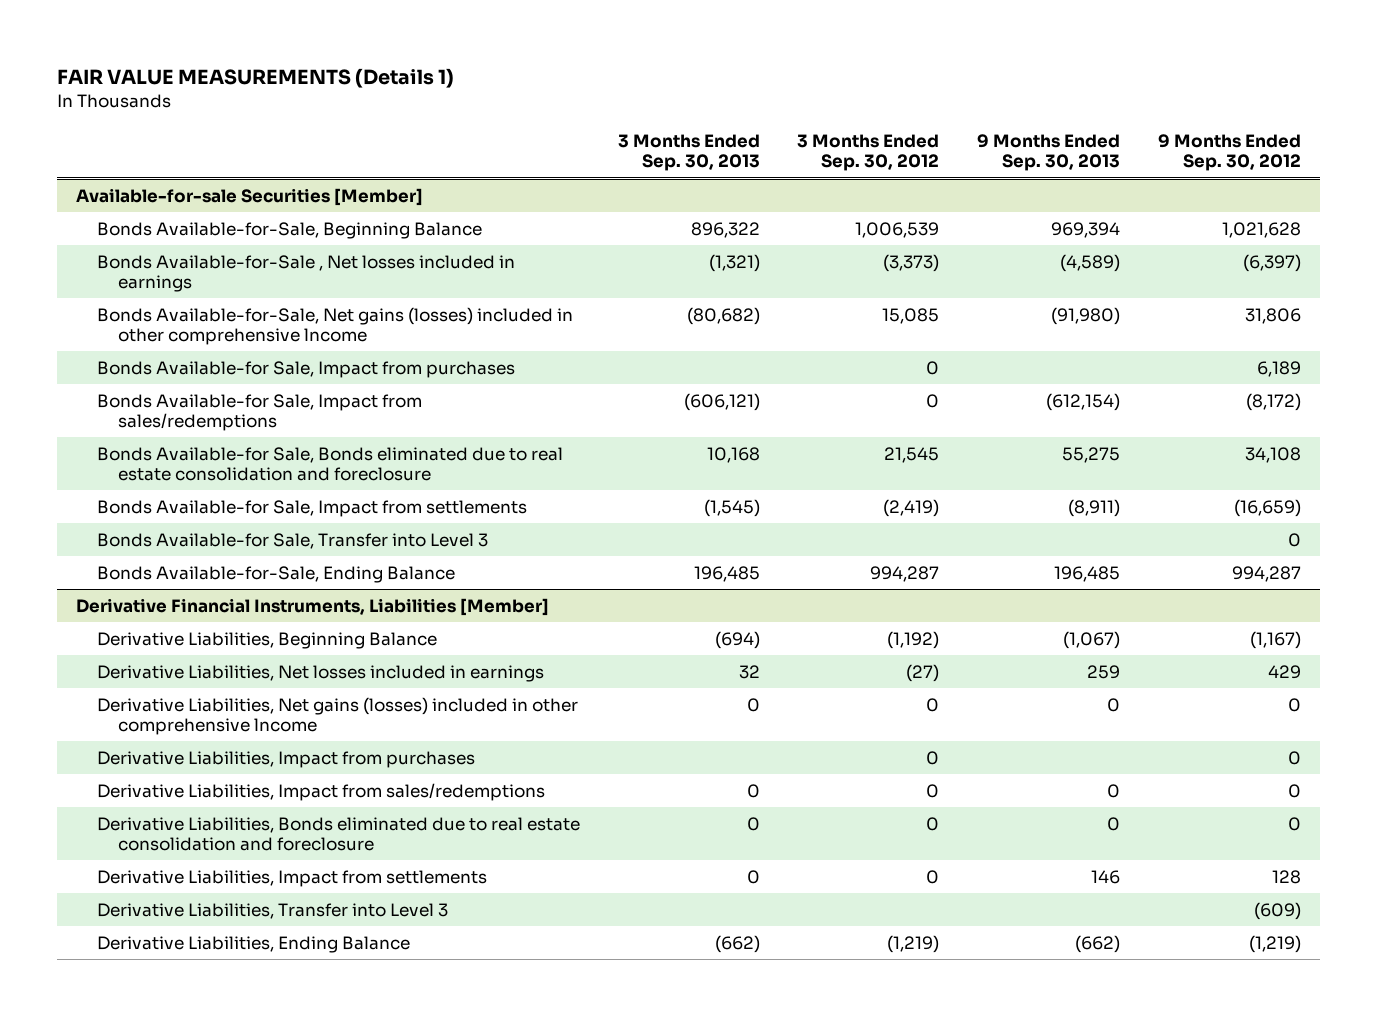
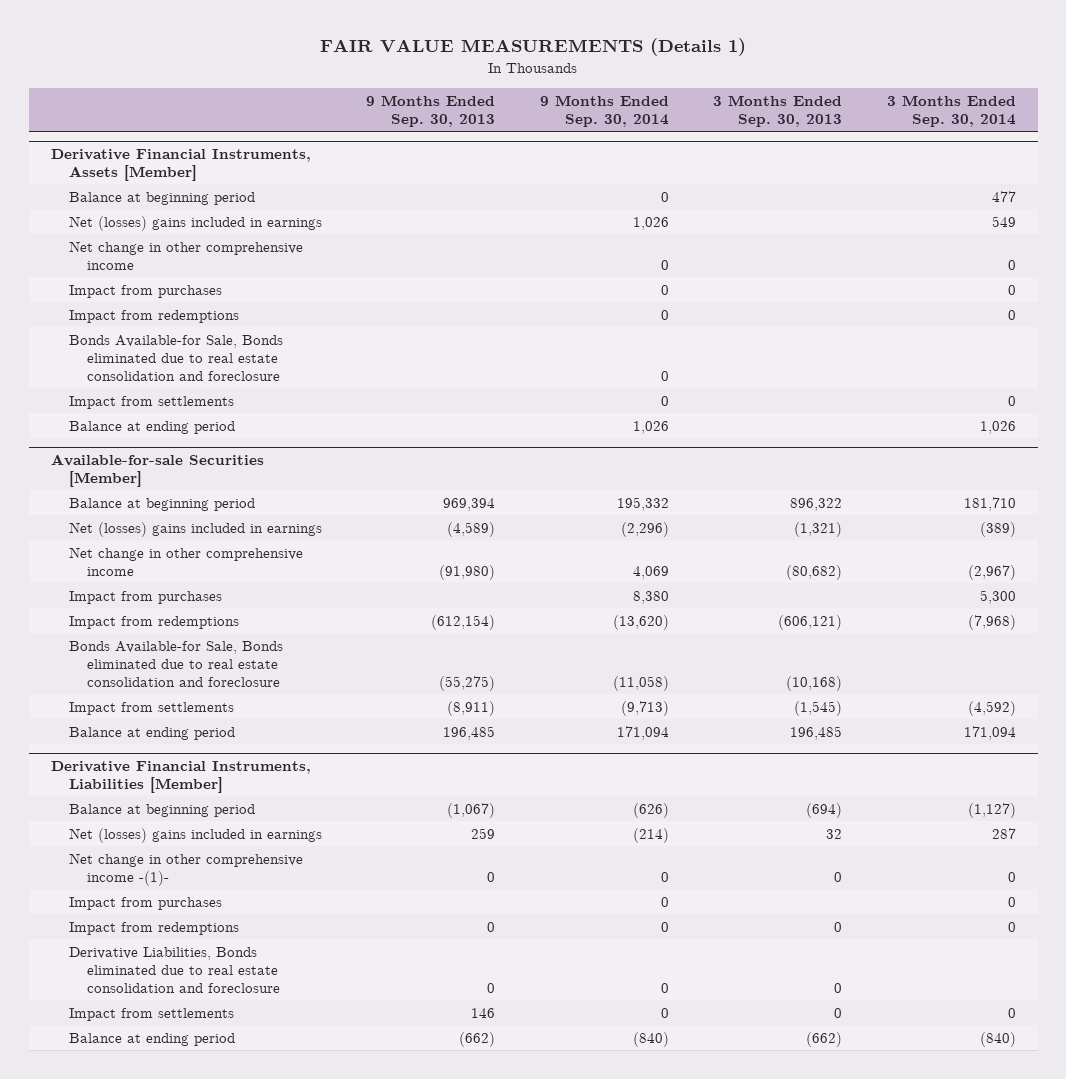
[797,134,940,172] 3 Months Ended Sep. 30, 2012 -> none
[1158,134,1302,172] 9 Months Ended Sep. 30, 2012 -> none
none -> [539,94,669,127] 9 Months Ended Sep. 30, 2014
none -> [886,94,1016,127] 3 Months Ended Sep. 30, 2014
none -> [50,148,311,181] Derivative Financial Instruments, Assets [Member]
none -> [68,191,255,205] Balance at beginning period
none -> [68,215,322,231] Net (losses) gains included in earnings
none -> [68,240,303,270] Net change in other comprehensive income
none -> [68,284,222,298] Impact from purchases
none -> [68,309,239,323] Impact from redemptions
none -> [68,334,283,381] Bonds Available-for Sale, Bonds eliminated due to real estate consolidation and foreclosure
none -> [68,395,234,409] Impact from settlements
none -> [68,420,235,434] Balance at ending period
[96,360,515,378] Bonds Available-for Sale, Impact from purchases -> none
[96,532,488,549] Bonds Available-for Sale, Transfer into Level 3 -> none
[96,221,482,239] Bonds Available-for-Sale, Beginning Balance -> [68,497,255,511] Balance at beginning period
[96,254,515,293] Bonds Available-for-Sale , Net losses included in earnings -> [68,521,322,537] Net (losses) gains included in earnings
[96,306,573,346] Bonds Available-for-Sale, Net gains (losses) included in other comprehensive lncome -> [68,546,303,576] Net change in other comprehensive income
none -> [68,590,222,604] Impact from purchases
[96,393,422,432] Bonds Available-for Sale, Impact from sales/redemptions -> [68,615,239,629] Impact from redemptions
[706,446,760,463] 10,168 -> [786,675,843,691] (10,168)
[1062,446,1121,463] 55,275 -> [439,675,496,691] (55,275)
[96,499,527,517] Bonds Available-for Sale, Impact from settlements -> [68,701,234,715] Impact from settlements
[96,565,455,583] Bonds Available-for-Sale, Ending Balance -> [68,726,235,740] Balance at ending period
[96,631,437,649] Derivative Liabilities, Beginning Balance -> [68,803,255,817] Balance at beginning period
[96,664,544,682] Derivative Liabilities, Net losses included in earnings -> [68,827,322,843] Net (losses) gains included in earnings
[96,696,578,736] Derivative Liabilities, Net gains (losses) included in other comprehensive lncome -> [68,852,303,886] Net change in other comprehensive income -(1)-
[96,750,475,768] Derivative Liabilities, Impact from purchases -> [68,896,222,910] Impact from purchases
[96,782,545,801] Derivative Liabilities, Impact from sales/redemptions -> [68,921,239,935] Impact from redemptions
[96,902,448,919] Derivative Liabilities, Transfer into Level 3 -> none
[96,869,487,887] Derivative Liabilities, Impact from settlements -> [68,1007,234,1021] Impact from settlements
[96,935,410,953] Derivative Liabilities, Ending Balance -> [68,1032,235,1046] Balance at ending period

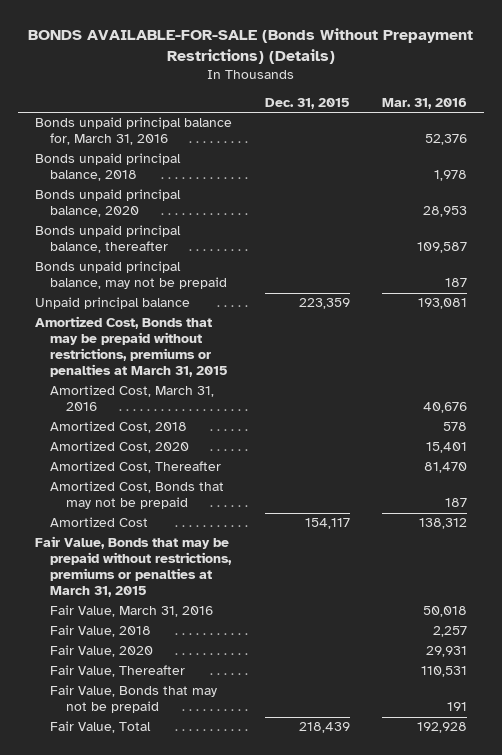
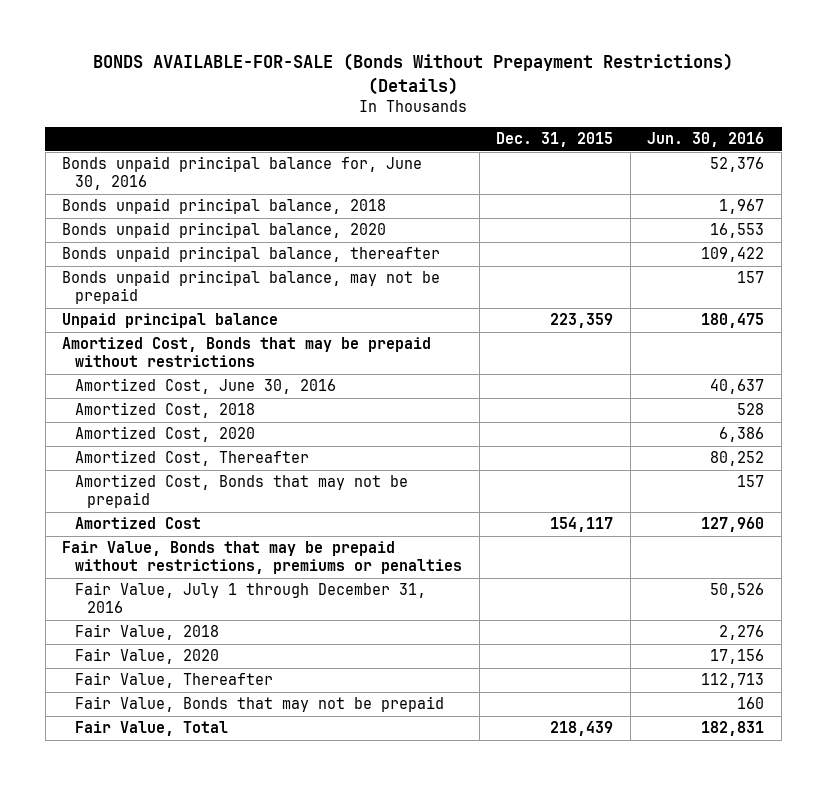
[382,98,468,110] Mar. 31, 2016 -> none
none -> [647,132,765,148] Jun. 30, 2016
[34,117,232,146] Bonds unpaid principal balance for, March 31, 2016 -> [62,156,423,191] Bonds unpaid principal balance for, June 30, 2016
[34,316,229,378] Amortized Cost, Bonds that may be prepaid without restrictions, premiums or penalties at March 31, 2015 -> [62,337,432,368] Amortized Cost, Bonds that may be prepaid without restrictions
[50,385,215,412] Amortized Cost, March 31, 2016 -> [74,378,336,395] Amortized Cost, June 30, 2016
[34,536,233,598] Fair Value, Bonds that may be prepaid without restrictions, premiums or penalties at March 31, 2015 -> [62,541,462,575] Fair Value, Bonds that may be prepaid without restrictions, premiums or penalties
[50,605,214,618] Fair Value, March 31, 2016 -> [74,582,426,614] Fair Value, July 1 through December 31, 2016

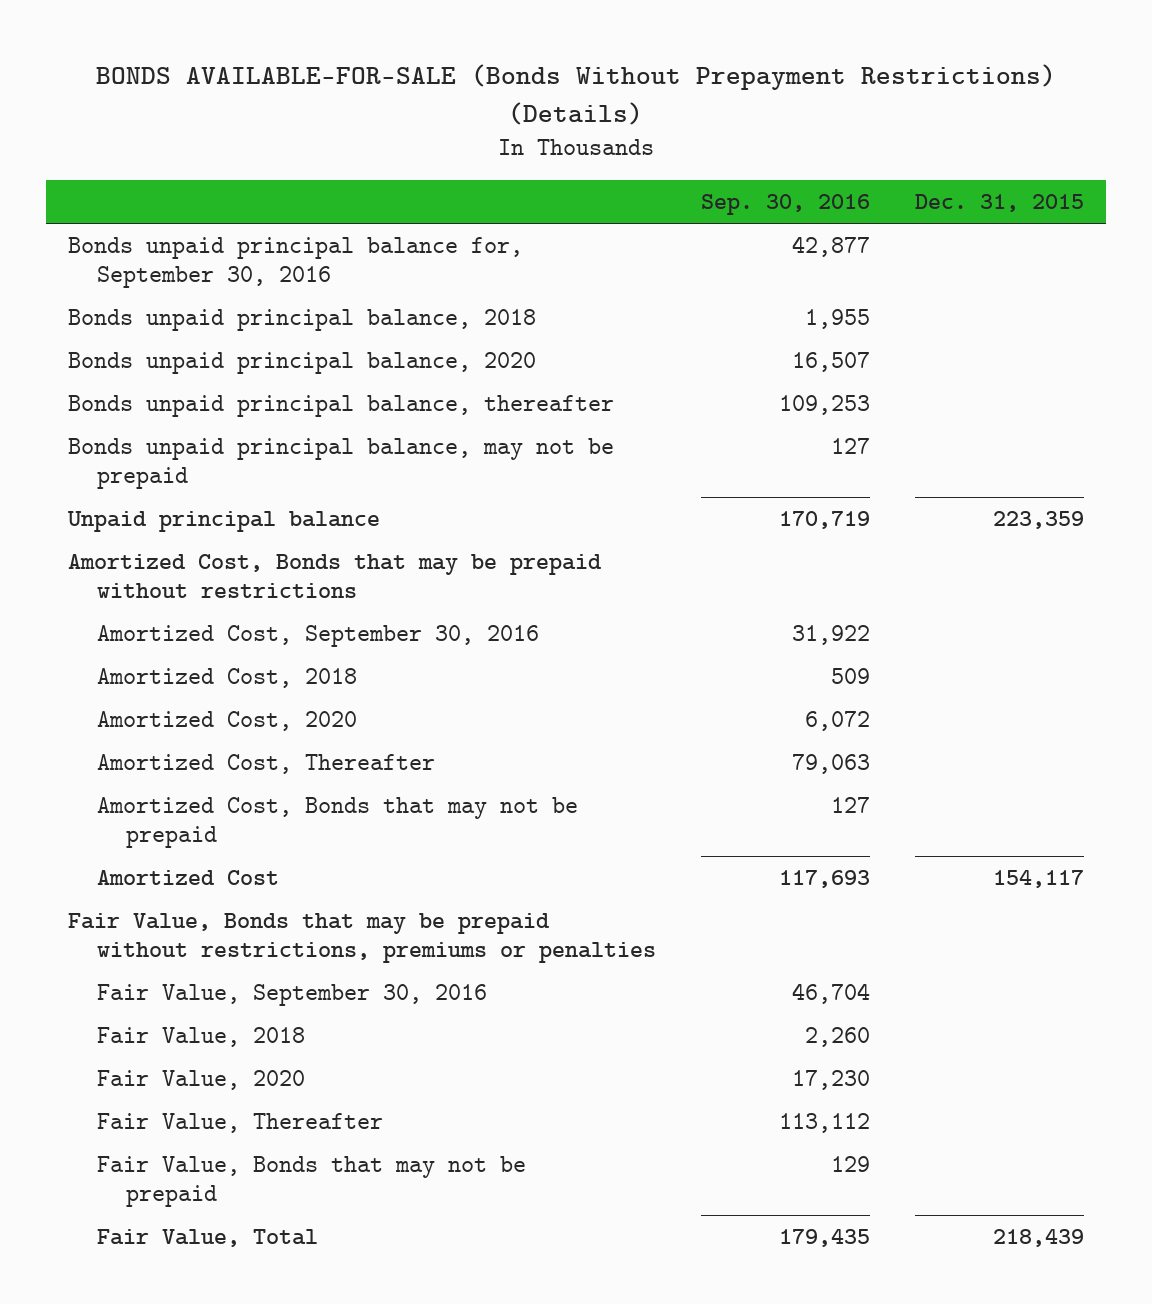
[647,132,765,148] Jun. 30, 2016 -> none
none -> [701,194,871,216] Sep. 30, 2016
[62,156,423,191] Bonds unpaid principal balance for, June 30, 2016 -> [68,237,524,289] Bonds unpaid principal balance for, September 30, 2016
[74,378,336,395] Amortized Cost, June 30, 2016 -> [97,625,540,648] Amortized Cost, September 30, 2016
[74,582,426,614] Fair Value, July 1 through December 31, 2016 -> [97,984,488,1007] Fair Value, September 30, 2016

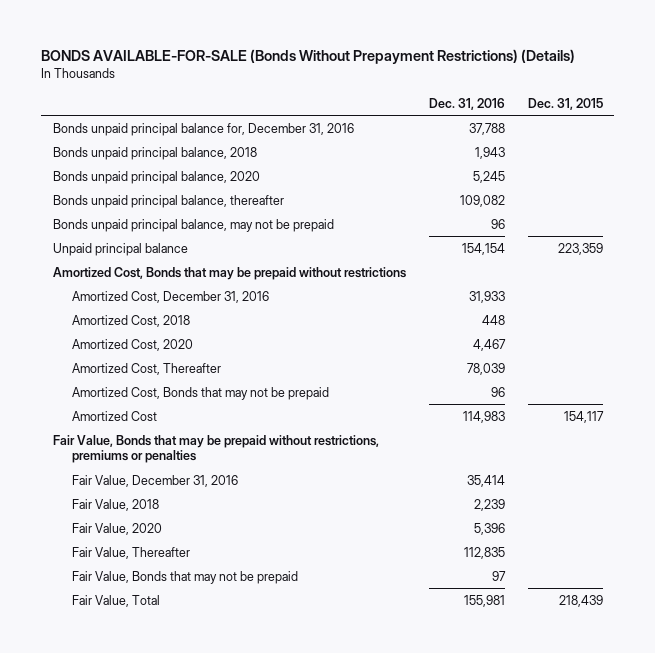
[701,194,871,216] Sep. 30, 2016 -> none
none -> [428,97,505,110] Dec. 31, 2016
[68,237,524,289] Bonds unpaid principal balance for, September 30, 2016 -> [52,122,354,136] Bonds unpaid principal balance for, December 31, 2016
[97,625,540,648] Amortized Cost, September 30, 2016 -> [72,290,270,303] Amortized Cost, December 31, 2016
[97,984,488,1007] Fair Value, September 30, 2016 -> [72,474,239,487] Fair Value, December 31, 2016

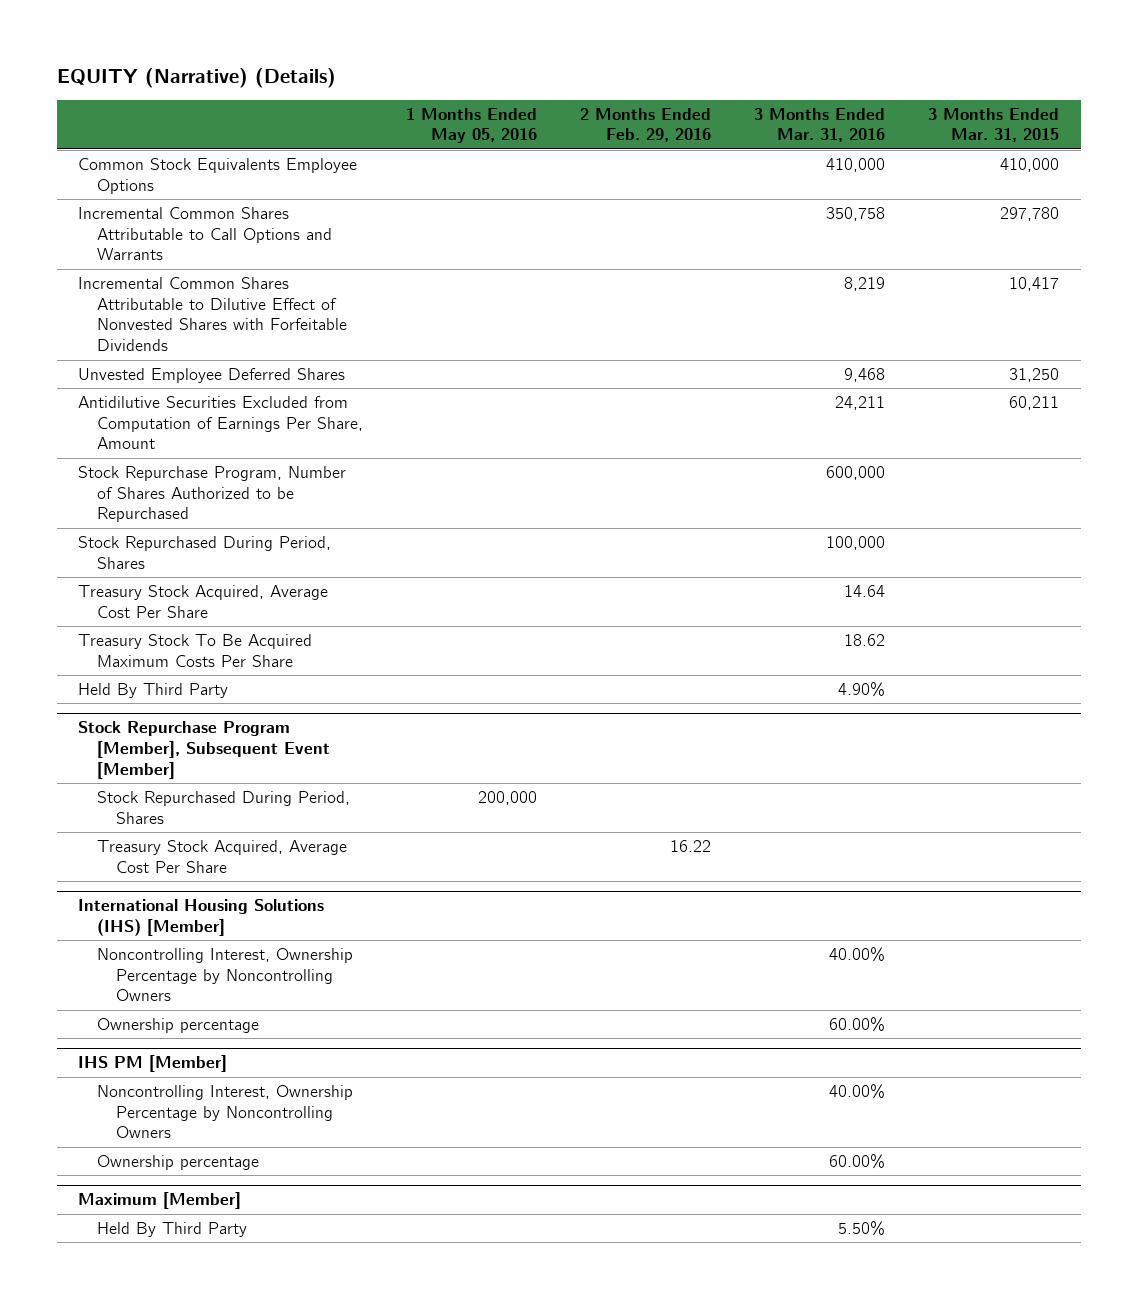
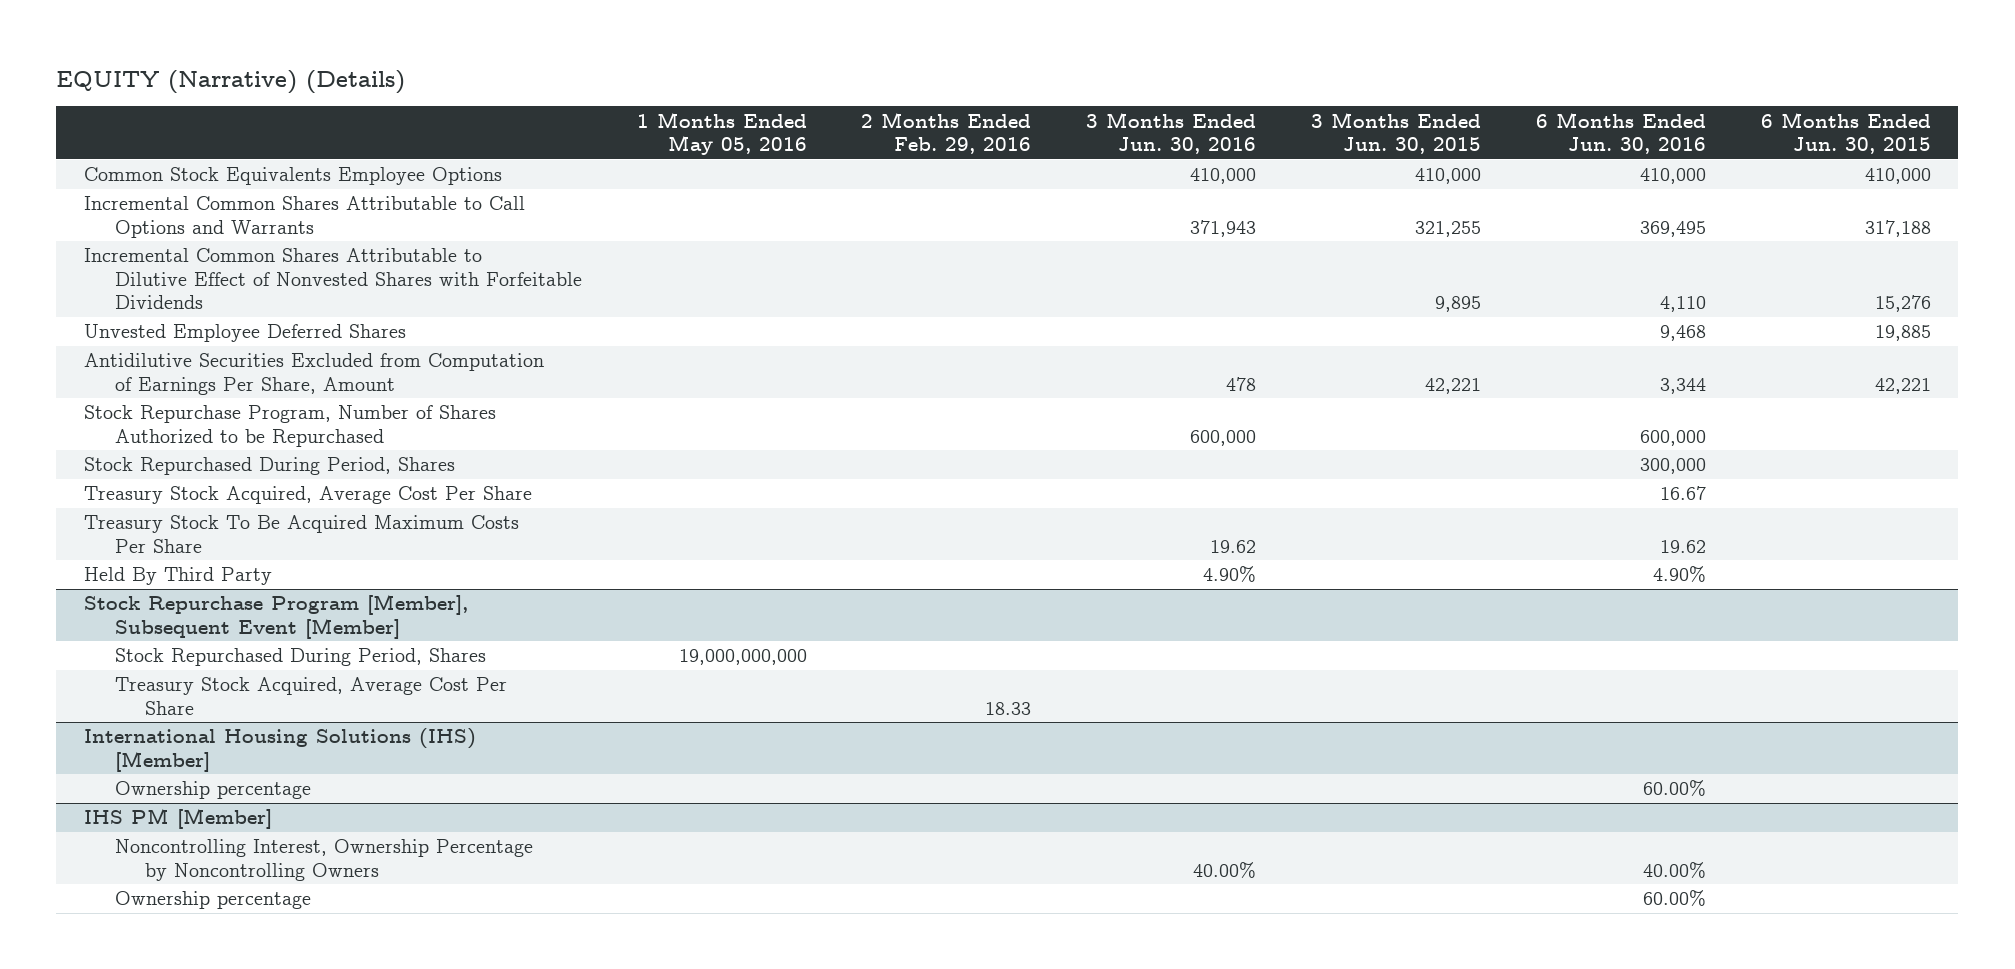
[754,107,886,143] 3 Months Ended Mar. 31, 2016 -> none
[928,107,1060,143] 3 Months Ended Mar. 31, 2015 -> none
none -> [1086,111,1257,155] 3 Months Ended Jun. 30, 2016
none -> [1311,111,1482,155] 3 Months Ended Jun. 30, 2015
none -> [1536,111,1707,155] 6 Months Ended Jun. 30, 2016
none -> [1761,111,1932,155] 6 Months Ended Jun. 30, 2015
[477,791,537,806] 200,000 -> [678,649,807,666] 19,000,000,000
[670,840,712,853] 16.22 -> [985,701,1032,715] 18.33
[96,948,353,1002] Noncontrolling Interest, Ownership Percentage by Noncontrolling Owners -> none
[78,1192,242,1210] Maximum [Member] -> none
[96,1222,247,1238] Held By Third Party -> none

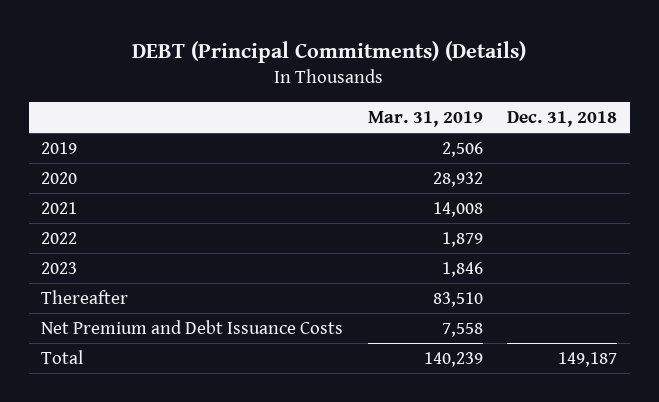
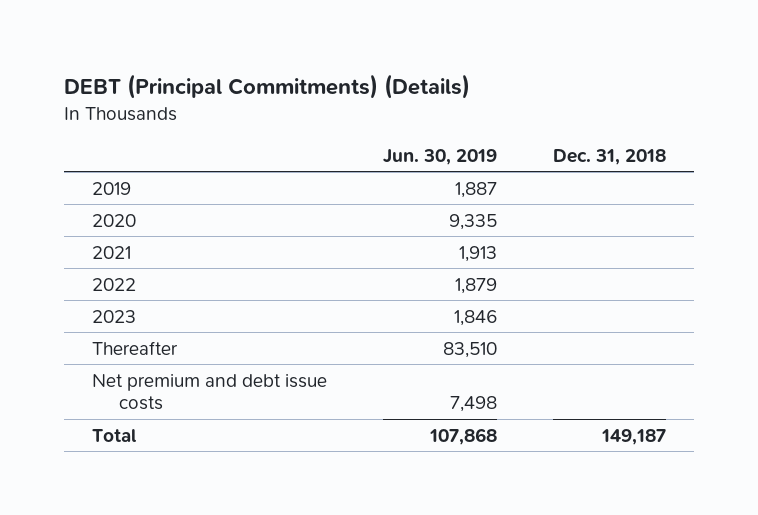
[367,110,483,127] Mar. 31, 2019 -> none
none -> [383,148,498,165] Jun. 30, 2019
[41,319,344,334] Net Premium and Debt Issuance Costs -> [92,373,328,411] Net premium and debt issue costs

